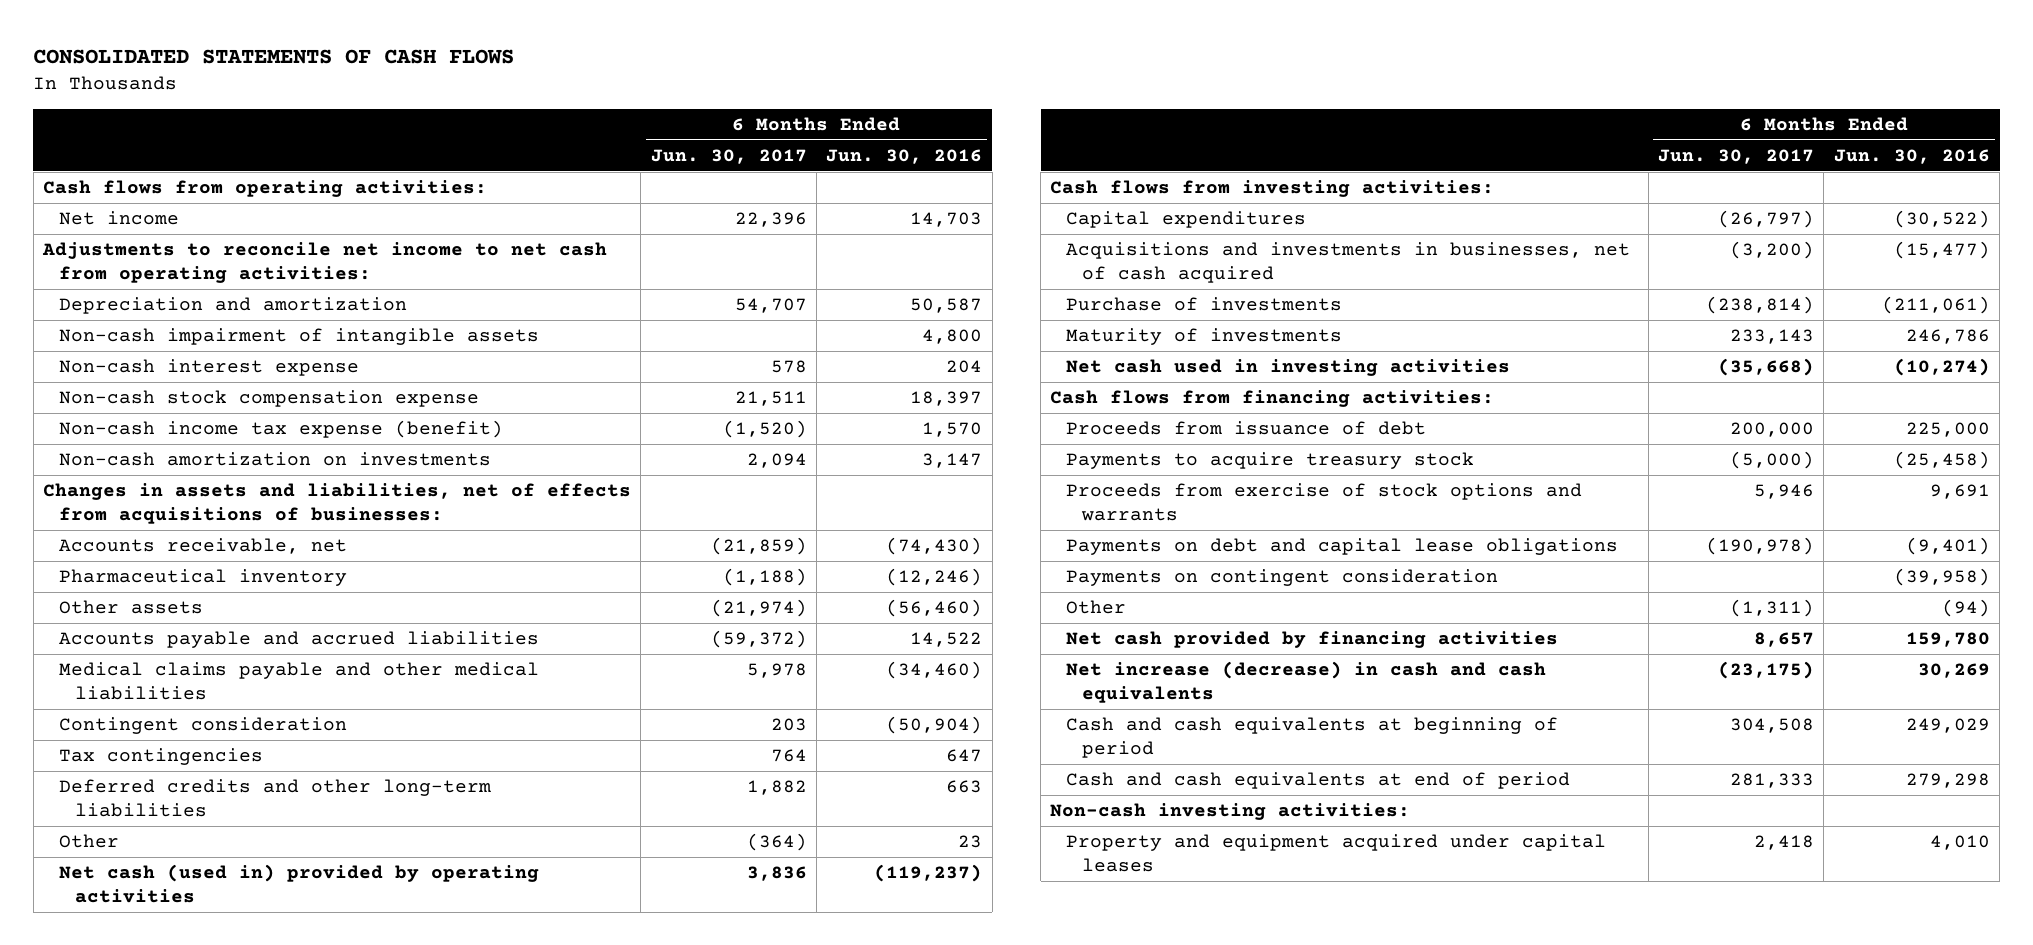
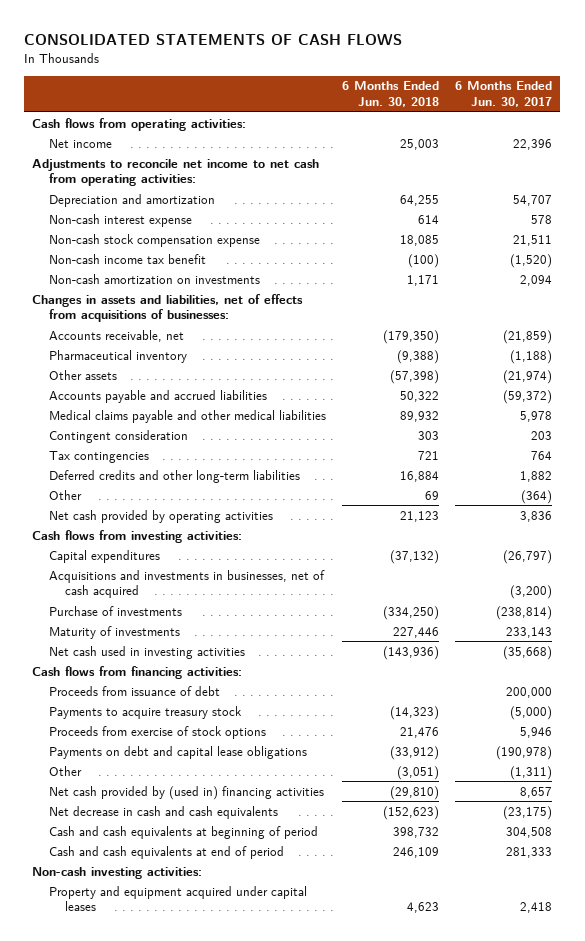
[826,148,983,164] Jun. 30, 2016 -> none
none -> [342,81,440,108] 6 Months Ended Jun. 30, 2018
[58,328,539,346] Non-cash impairment of intangible assets -> none
[58,420,503,439] Non-cash income tax expense (benefit) -> [48,253,206,264] Non-cash income tax benefit
[58,864,539,904] Net cash (used in) provided by operating activities -> [48,509,273,523] Net cash provided by operating activities
[1066,483,1583,522] Proceeds from exercise of stock options and warrants -> [48,725,266,739] Proceeds from exercise of stock options
[1066,569,1499,587] Payments on contingent consideration -> none
[1066,631,1559,649] Net cash provided by financing activities -> [48,785,324,800] Net cash provided by (used in) financing activities
[1066,661,1547,704] Net increase (decrease) in cash and cash equivalents -> [48,805,278,819] Net decrease in cash and cash equivalents

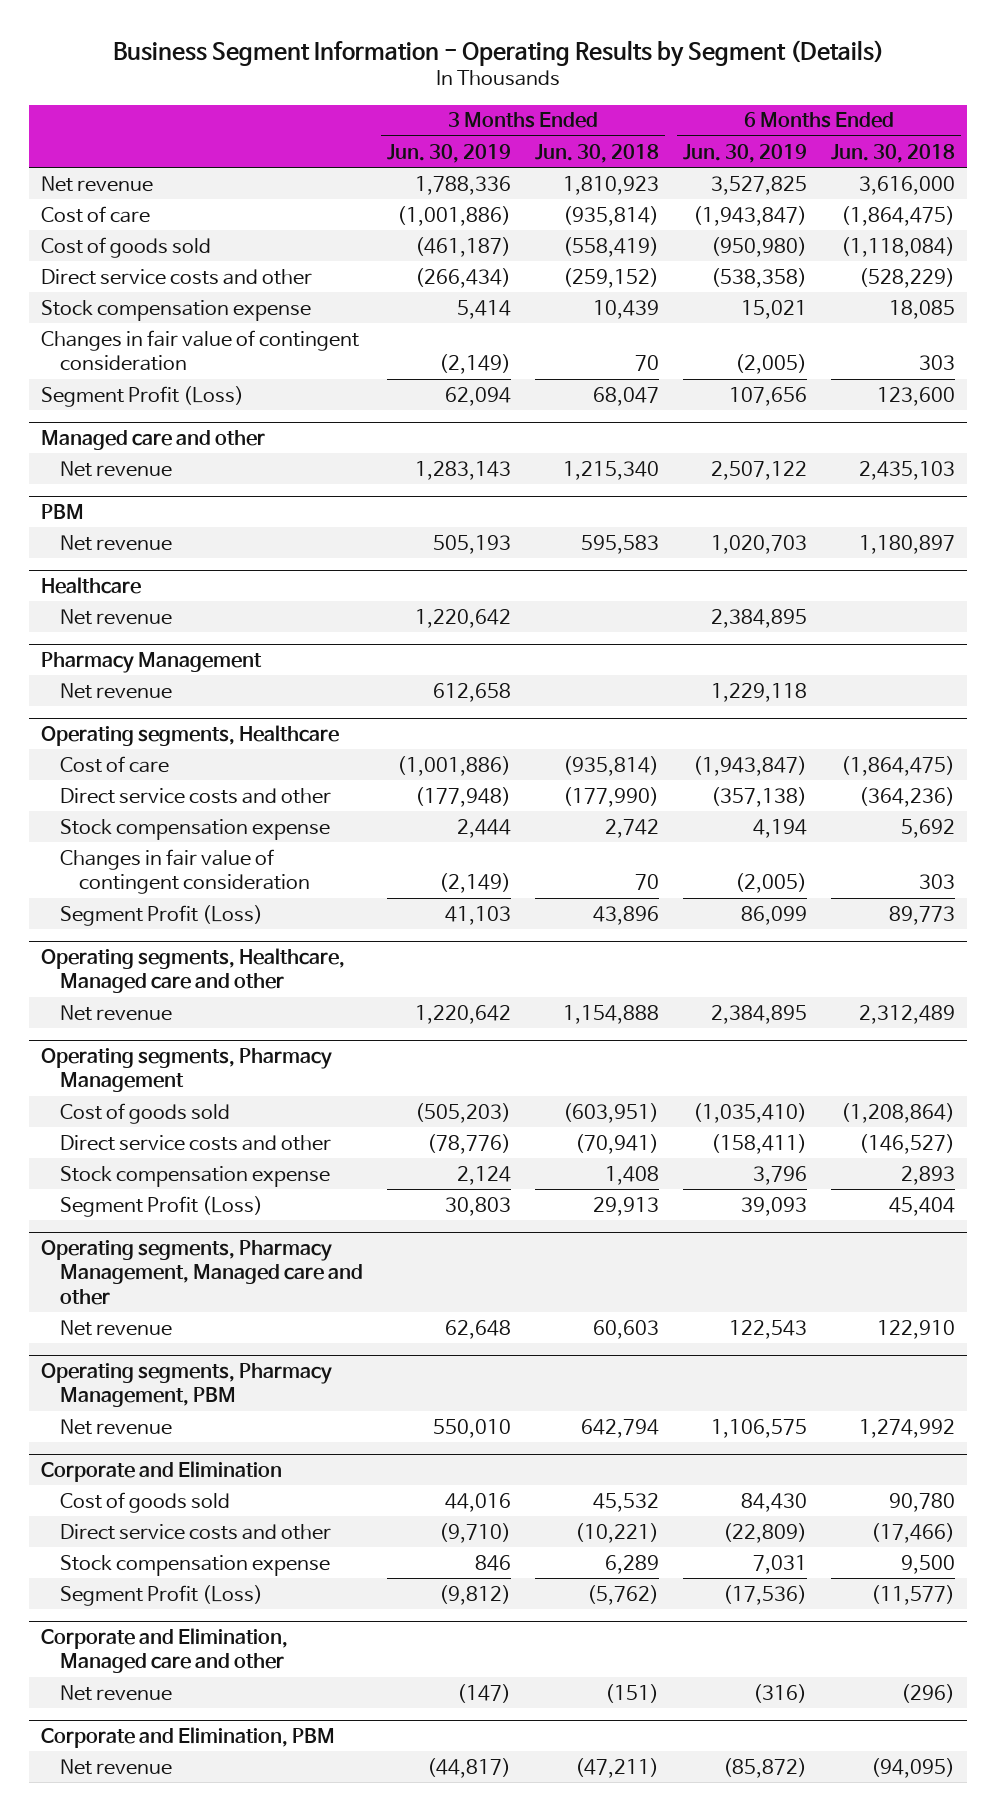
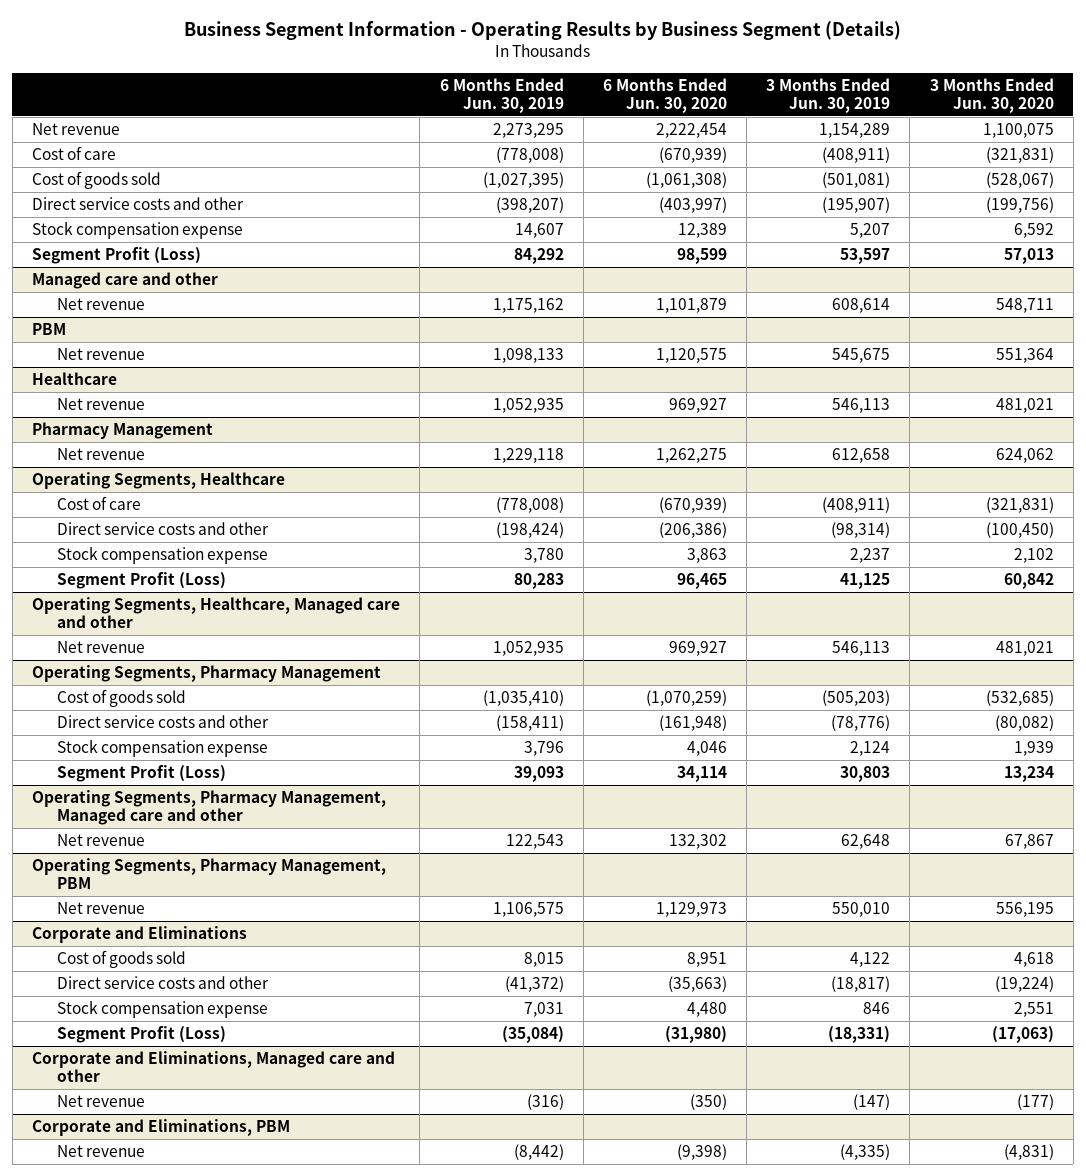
[112,40,884,68] Business Segment Information - Operating Results by Segment (Details) -> [183,21,901,41] Business Segment Information - Operating Results by Business Segment (Details)
[535,143,660,163] Jun. 30, 2018 -> none
[831,143,956,163] Jun. 30, 2018 -> none
none -> [602,77,727,114] 6 Months Ended Jun. 30, 2020
none -> [929,77,1054,114] 3 Months Ended Jun. 30, 2020
[40,329,359,372] Changes in fair value of contingent consideration -> none
[415,175,512,195] 1,788,336 -> [819,122,891,138] 1,154,289
[711,175,808,195] 3,527,825 -> [492,122,564,138] 2,273,295
[397,205,512,226] (1,001,886) -> [822,146,891,163] (408,911)
[693,205,808,226] (1,943,847) -> [495,146,564,163] (778,008)
[415,236,512,257] (461,187) -> [822,171,891,188] (501,081)
[711,236,808,257] (950,980) -> [482,171,564,188] (1,027,395)
[415,267,512,288] (266,434) -> [822,196,891,213] (195,907)
[711,267,808,288] (538,358) -> [495,196,564,213] (398,207)
[457,299,512,319] 5,414 -> [850,222,891,238] 5,207
[741,299,808,319] 15,021 -> [514,222,564,238] 14,607
[445,386,512,406] 62,094 -> [840,247,891,264] 53,597
[729,386,808,406] 107,656 -> [513,247,564,264] 84,292
[415,460,512,480] 1,283,143 -> [832,297,891,313] 608,614
[711,460,808,480] 2,507,122 -> [492,297,564,313] 1,175,162
[433,534,512,554] 505,193 -> [832,347,891,363] 545,675
[711,534,808,554] 1,020,703 -> [492,347,564,363] 1,098,133
[415,608,512,628] 1,220,642 -> [832,397,891,413] 546,113
[711,608,808,628] 2,384,895 -> [492,397,564,413] 1,052,935
[60,848,311,895] Changes in fair value of contingent consideration -> none
[40,724,339,746] Operating segments, Healthcare -> [32,471,286,489] Operating Segments, Healthcare
[397,755,512,776] (1,001,886) -> [822,496,891,513] (408,911)
[693,755,808,776] (1,943,847) -> [495,496,564,513] (778,008)
[415,786,512,807] (177,948) -> [831,521,891,538] (98,314)
[711,786,808,807] (357,138) -> [495,521,564,538] (198,424)
[457,818,512,838] 2,444 -> [850,547,891,563] 2,237
[753,818,808,838] 4,194 -> [523,547,564,563] 3,780
[445,905,512,925] 41,103 -> [840,572,891,589] 41,125
[741,905,808,925] 86,099 -> [513,572,564,589] 80,283
[40,947,345,994] Operating segments, Healthcare, Managed care and other -> [32,596,401,629] Operating Segments, Healthcare, Managed care and other
[415,1004,512,1024] 1,220,642 -> [832,640,891,656] 546,113
[711,1004,808,1024] 2,384,895 -> [492,640,564,656] 1,052,935
[40,1047,332,1093] Operating segments, Pharmacy Management -> [32,664,382,682] Operating Segments, Pharmacy Management
[40,1239,364,1305] Operating segments, Pharmacy Management, Managed care and other -> [32,789,387,826] Operating Segments, Pharmacy Management, Managed care and other
[40,1362,332,1408] Operating segments, Pharmacy Management, PBM -> [32,857,387,890] Operating Segments, Pharmacy Management, PBM
[40,1460,282,1482] Corporate and Elimination -> [32,925,248,943] Corporate and Eliminations
[445,1492,512,1512] 44,016 -> [850,951,891,967] 4,122
[741,1492,808,1512] 84,430 -> [523,951,564,967] 8,015
[439,1522,512,1543] (9,710) -> [831,975,891,992] (18,817)
[723,1522,808,1543] (22,809) -> [504,975,564,992] (41,372)
[439,1584,512,1605] (9,812) -> [828,1025,891,1043] (18,331)
[723,1584,808,1605] (17,536) -> [501,1025,564,1043] (35,084)
[40,1627,288,1674] Corporate and Elimination, Managed care and other -> [32,1050,396,1083] Corporate and Eliminations, Managed care and other
[40,1726,335,1748] Corporate and Elimination, PBM -> [32,1118,291,1136] Corporate and Eliminations, PBM
[427,1757,512,1778] (44,817) -> [840,1143,891,1160] (4,335)
[723,1757,808,1778] (85,872) -> [513,1143,564,1160] (8,442)

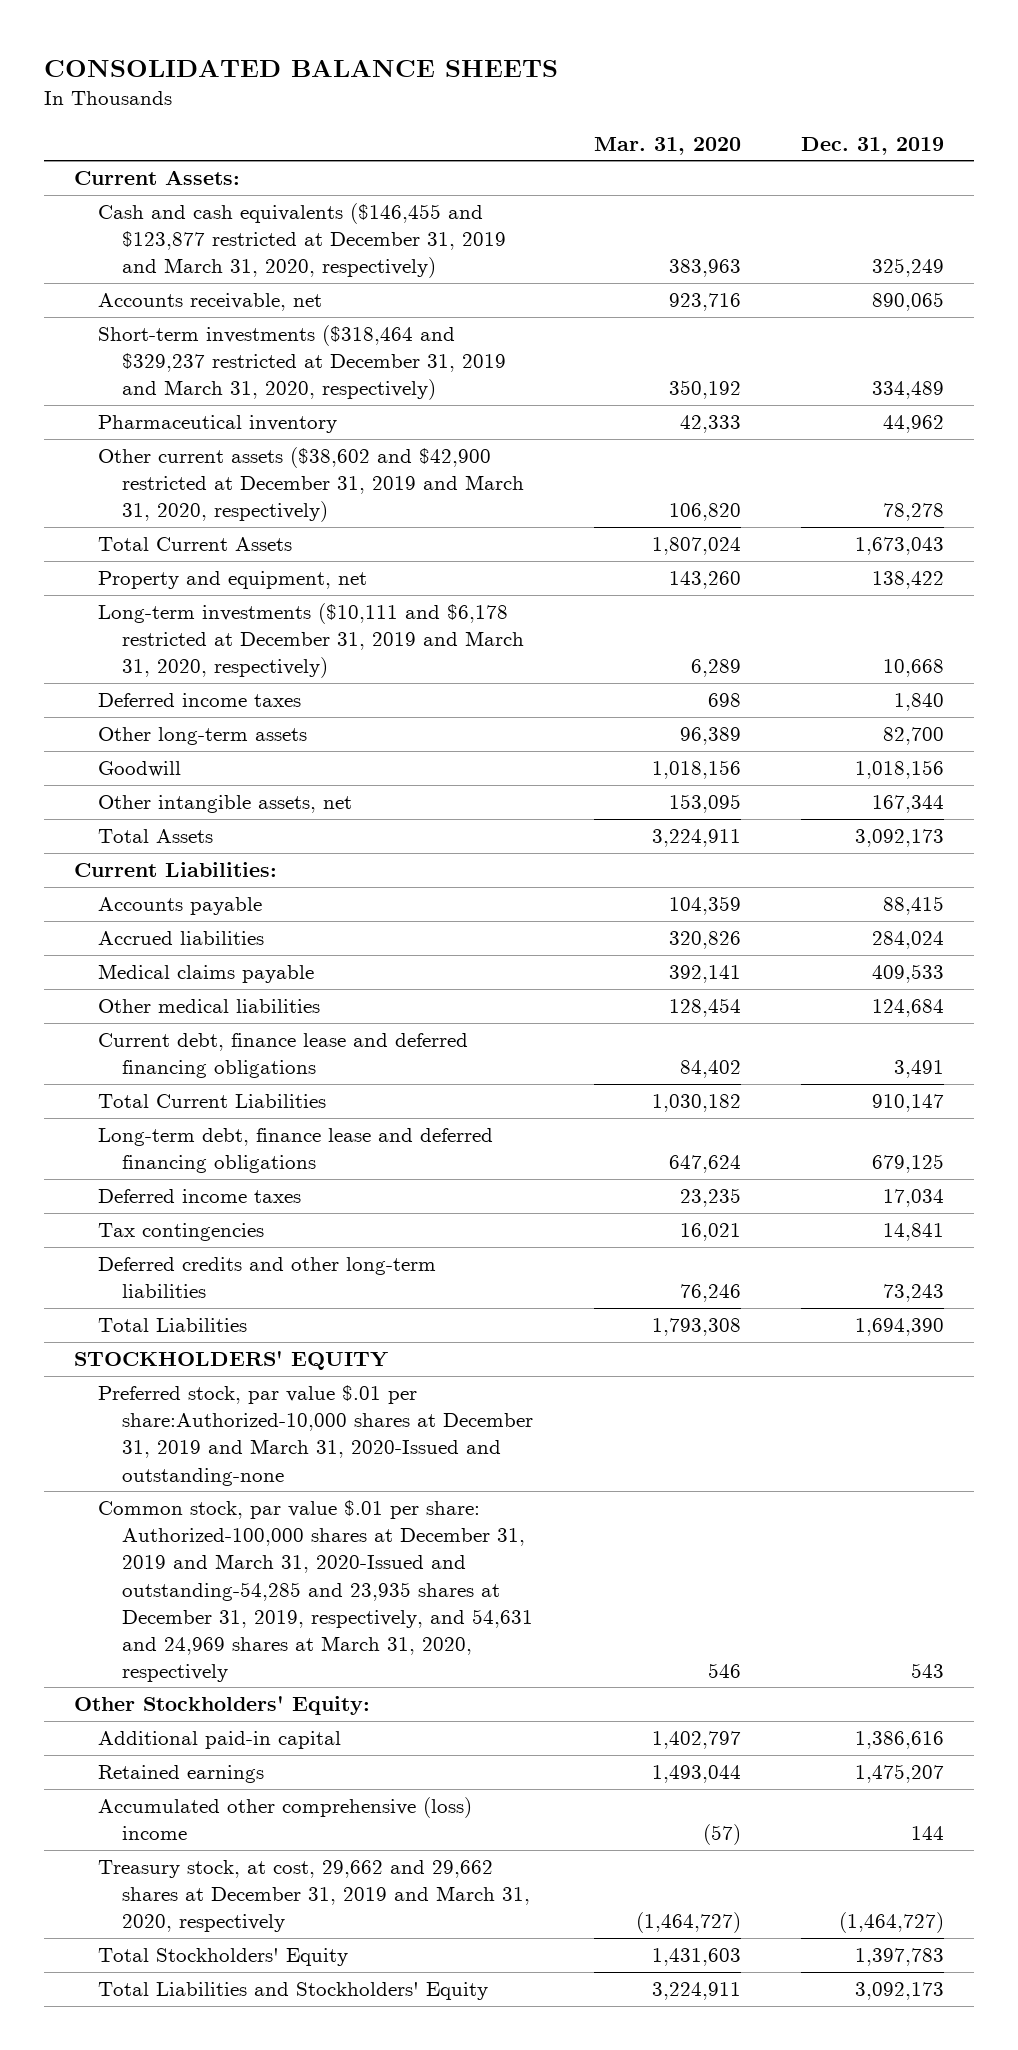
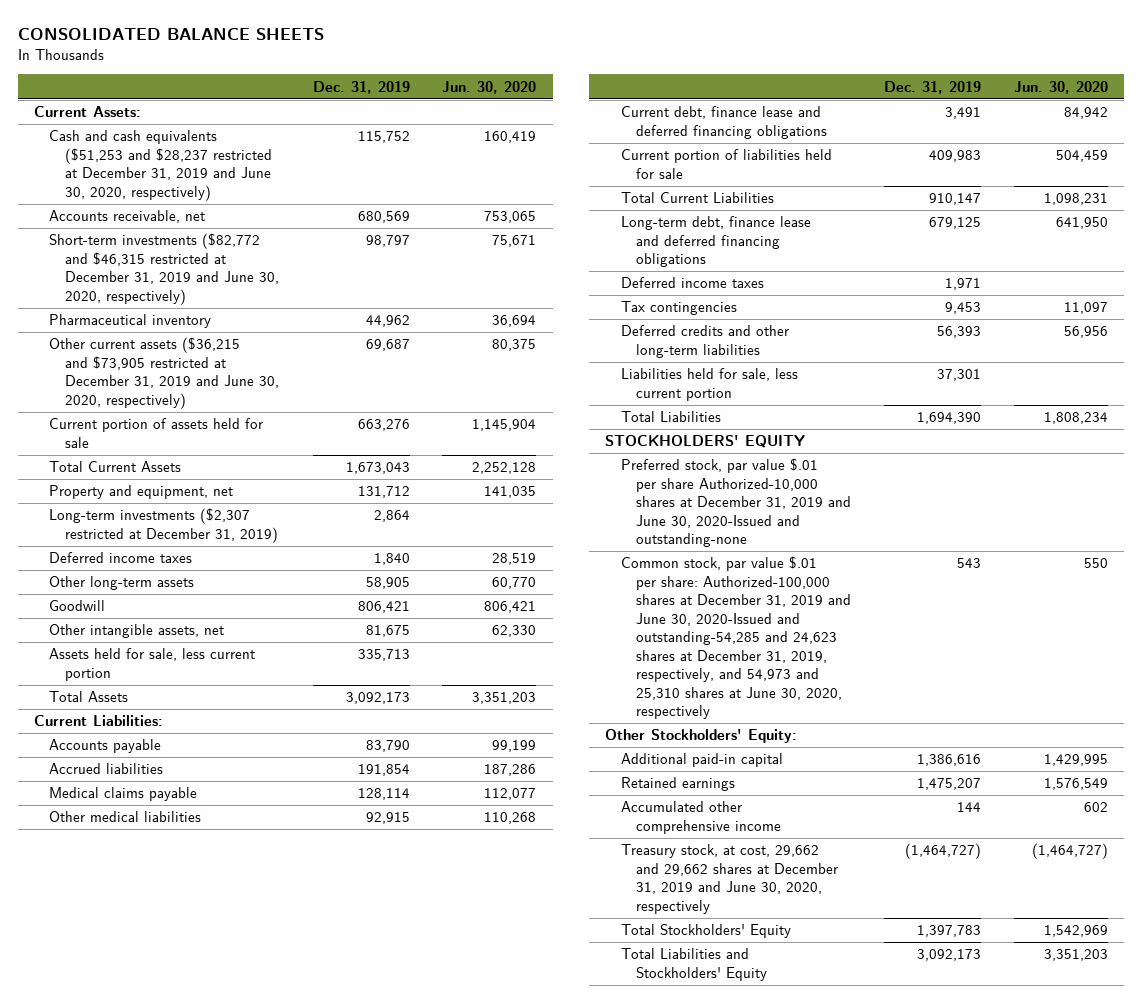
[593,136,741,155] Mar. 31, 2020 -> none
none -> [442,80,537,94] Jun. 30, 2020
[98,203,507,279] Cash and cash equivalents ($146,455 and $123,877 restricted at December 31, 2019 and March 31, 2020, respectively) -> [49,130,272,201] Cash and cash equivalents ($51,253 and $28,237 restricted at December 31, 2019 and June 30, 2020, respectively)
[872,258,945,278] 325,249 -> [357,131,410,144] 115,752
[872,292,945,312] 890,065 -> [357,211,410,224] 680,569
[98,325,507,401] Short-term investments ($318,464 and $329,237 restricted at December 31, 2019 and March 31, 2020, respectively) -> [49,233,279,305] Short-term investments ($82,772 and $46,315 restricted at December 31, 2019 and June 30, 2020, respectively)
[872,381,945,400] 334,489 -> [365,235,410,248] 98,797
[98,447,525,523] Other current assets ($38,602 and $42,900 restricted at December 31, 2019 and March 31, 2020, respectively) -> [49,337,279,409] Other current assets ($36,215 and $73,905 restricted at December 31, 2019 and June 30, 2020, respectively)
[883,503,945,522] 78,278 -> [365,339,410,352] 69,687
none -> [49,418,264,448] Current portion of assets held for sale
[872,571,945,590] 138,422 -> [357,486,410,499] 131,712
[98,603,525,679] Long-term investments ($10,111 and $6,178 restricted at December 31, 2019 and March 31, 2020, respectively) -> [49,508,278,543] Long-term investments ($2,307 restricted at December 31, 2019)
[883,659,945,678] 10,668 -> [373,510,410,523] 2,864
[883,727,945,746] 82,700 -> [365,577,410,590] 58,905
[855,760,945,780] 1,018,156 -> [357,601,410,614] 806,421
[872,795,945,814] 167,344 -> [365,625,410,638] 81,675
none -> [49,648,256,681] Assets held for sale, less current portion
[883,896,945,916] 88,415 -> [365,740,410,753] 83,790
[872,931,945,950] 284,024 -> [357,764,410,777] 191,854
[872,964,945,984] 409,533 -> [357,788,410,801] 128,114
[872,999,945,1018] 124,684 -> [365,812,410,825] 92,915
none -> [620,149,832,179] Current portion of liabilities held for sale
[883,1189,945,1208] 17,034 -> [945,278,982,291] 1,971
[883,1223,945,1242] 14,841 -> [945,302,982,315] 9,453
[883,1284,945,1303] 73,243 -> [937,326,982,339] 56,393
none -> [620,368,798,401] Liabilities held for sale, less current portion
[98,1385,534,1486] Preferred stock, par value $.01 per share:Authorized-10,000 shares at December 31, 2019 and March 31, 2020-Issued and outstanding-none -> [620,458,852,548] Preferred stock, par value $.01 per share Authorized-10,000 shares at December 31, 2019 and June 30, 2020-Issued and outstanding-none
[98,1500,534,1682] Common stock, par value $.01 per share: Authorized-100,000 shares at December 31, 2019 and March 31, 2020-Issued and outstanding-54,285 and 23,935 shares at December 31, 2019, respectively, and 54,631 and 24,969 shares at March 31, 2020, respectively -> [620,556,852,719] Common stock, par value $.01 per share: Authorized-100,000 shares at December 31, 2019 and June 30, 2020-Issued and outstanding-54,285 and 24,623 shares at December 31, 2019, respectively, and 54,973 and 25,310 shares at June 30, 2020, respectively
[98,1797,473,1841] Accumulated other comprehensive (loss) income -> [620,801,782,834] Accumulated other comprehensive income
[98,1860,531,1933] Treasury stock, at cost, 29,662 and 29,662 shares at December 31, 2019 and March 31, 2020, respectively -> [620,844,839,914] Treasury stock, at cost, 29,662 and 29,662 shares at December 31, 2019 and June 30, 2020, respectively

